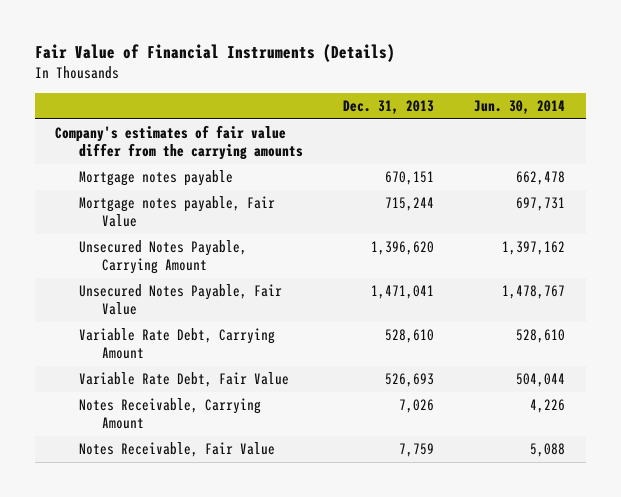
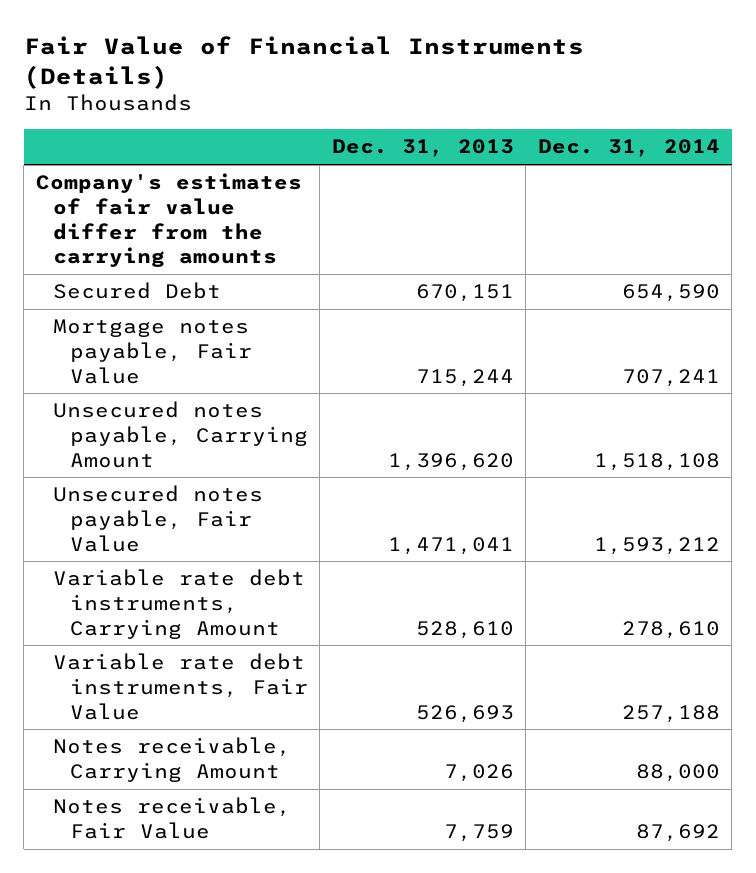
[474,99,566,114] Jun. 30, 2014 -> none
none -> [537,139,720,158] Dec. 31, 2014
[78,170,233,187] Mortgage notes payable -> [52,282,221,300] Secured Debt
[78,240,247,274] Unsecured Notes Payable, Carrying Amount -> [52,401,308,468] Unsecured notes payable, Carrying Amount
[78,284,282,315] Unsecured Notes Payable, Fair Value -> [52,485,263,552] Unsecured notes payable, Fair Value
[78,328,275,359] Variable Rate Debt, Carrying Amount -> [52,569,305,639] Variable rate debt instruments, Carrying Amount
[78,372,289,388] Variable Rate Debt, Fair Value -> [52,653,308,720] Variable rate debt instruments, Fair Value
[78,398,261,429] Notes Receivable, Carrying Amount -> [52,737,291,782] Notes receivable, Carrying Amount
[78,442,275,458] Notes Receivable, Fair Value -> [52,797,291,839] Notes receivable, Fair Value

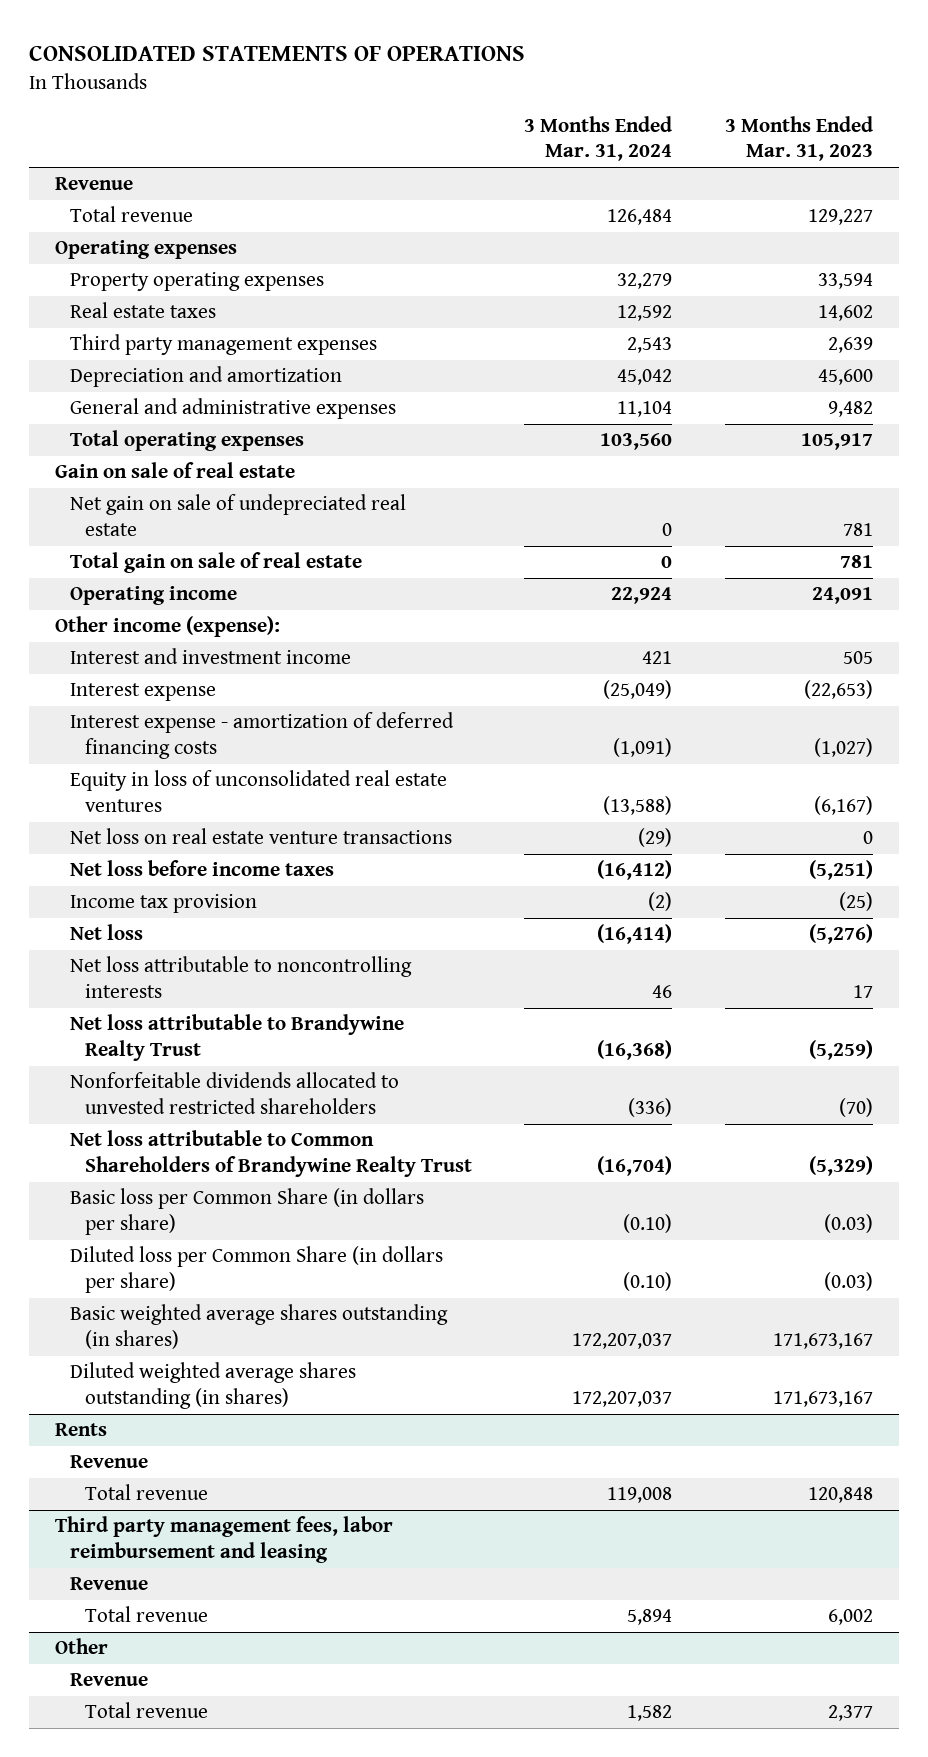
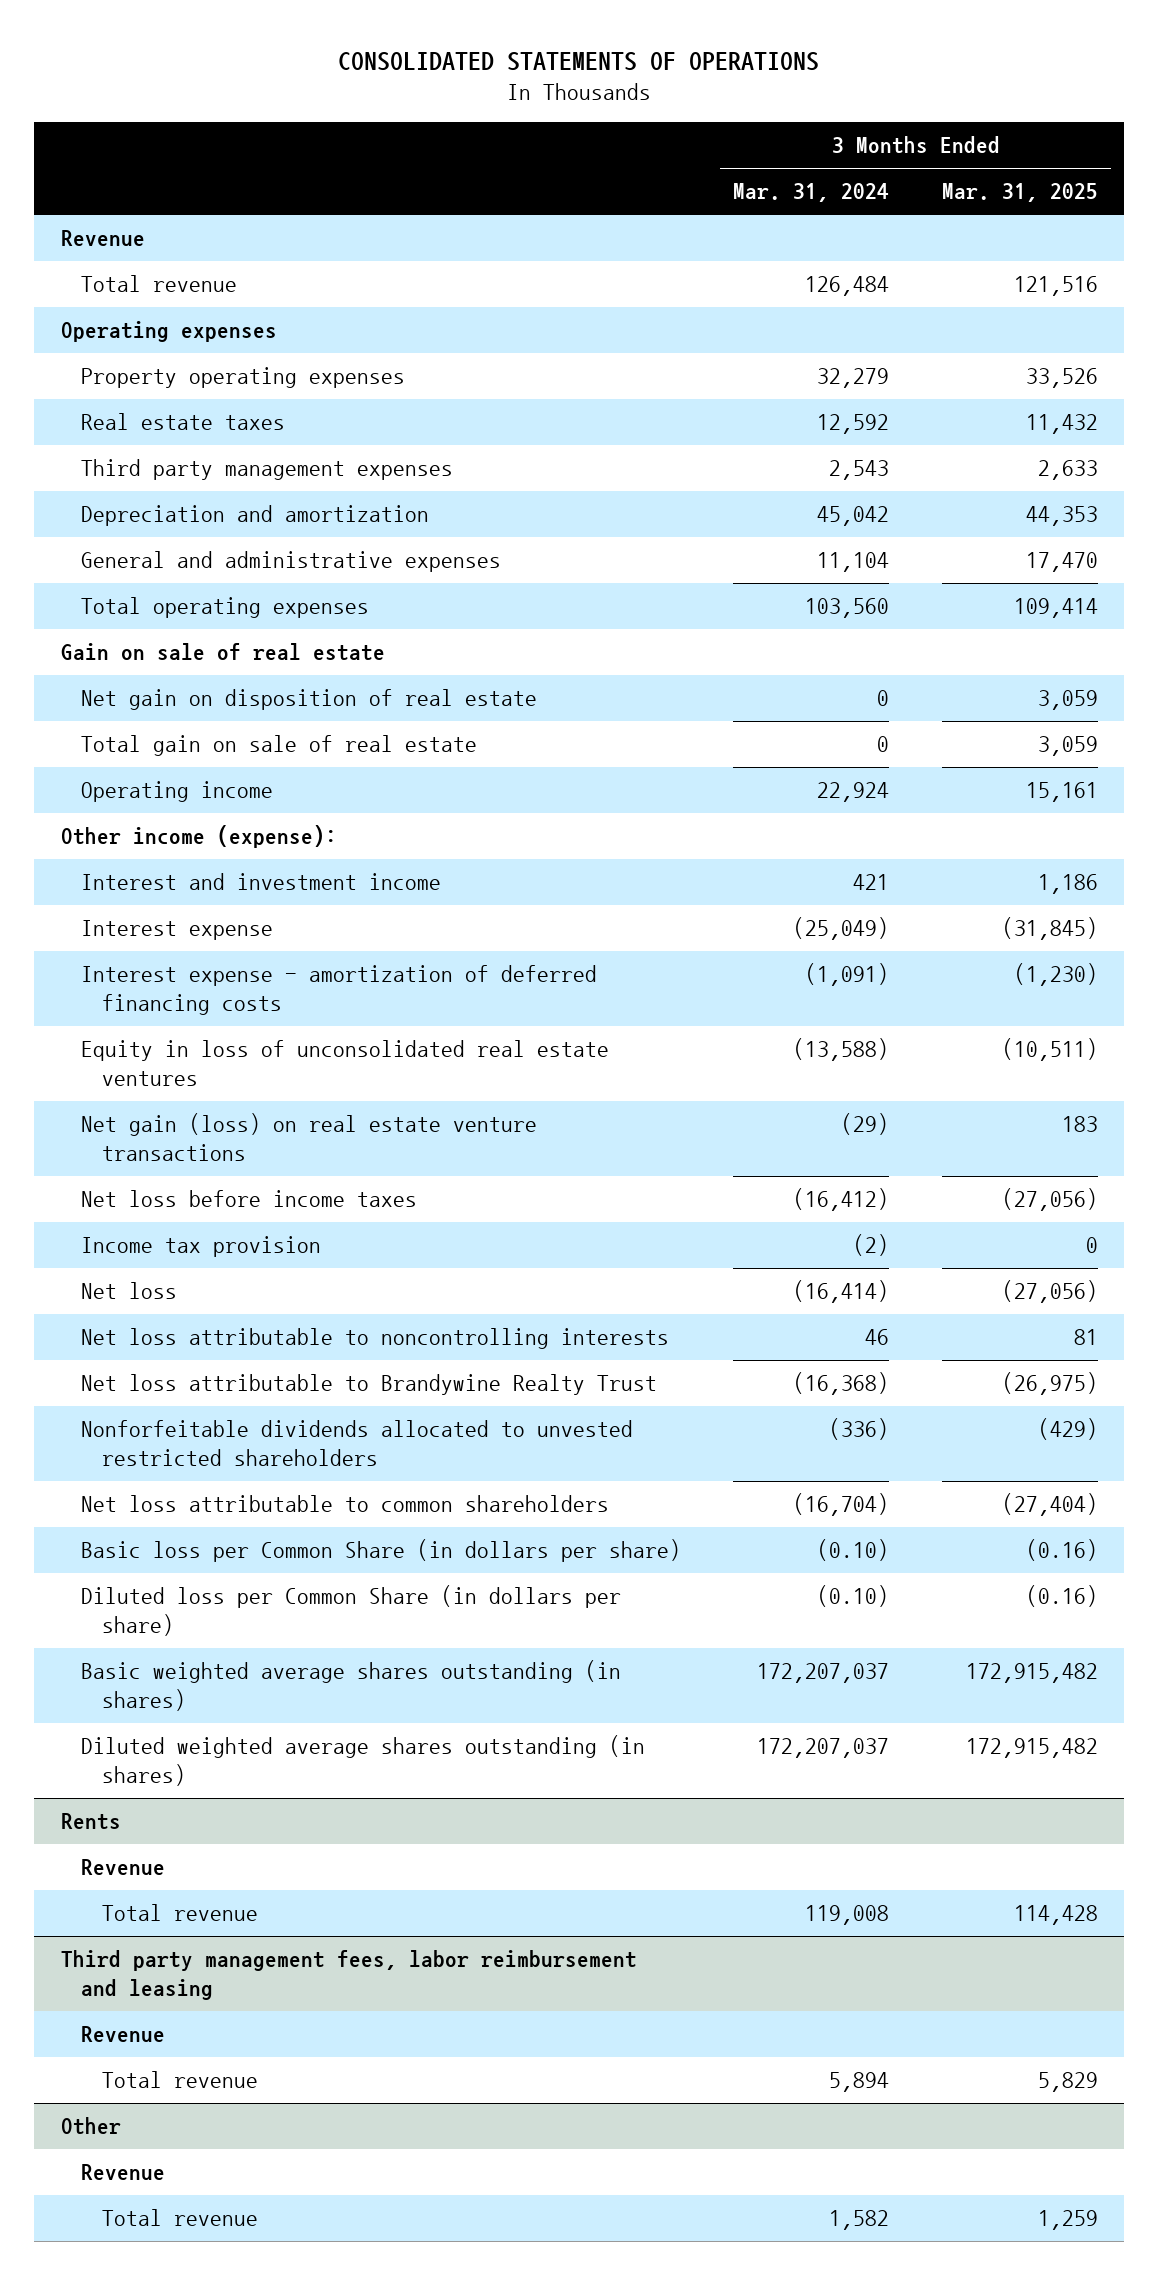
[724,115,873,162] 3 Months Ended Mar. 31, 2023 -> none
none -> [941,183,1098,203] Mar. 31, 2025
[70,494,407,537] Net gain on sale of undepreciated real estate -> [81,689,538,711] Net gain on disposition of real estate
[70,828,453,845] Net loss on real estate venture transactions -> [81,1113,538,1161] Net gain (loss) on real estate venture transactions
[70,1130,473,1178] Net loss attributable to Common Shareholders of Brandywine Realty Trust -> [81,1495,610,1513] Net loss attributable to common shareholders

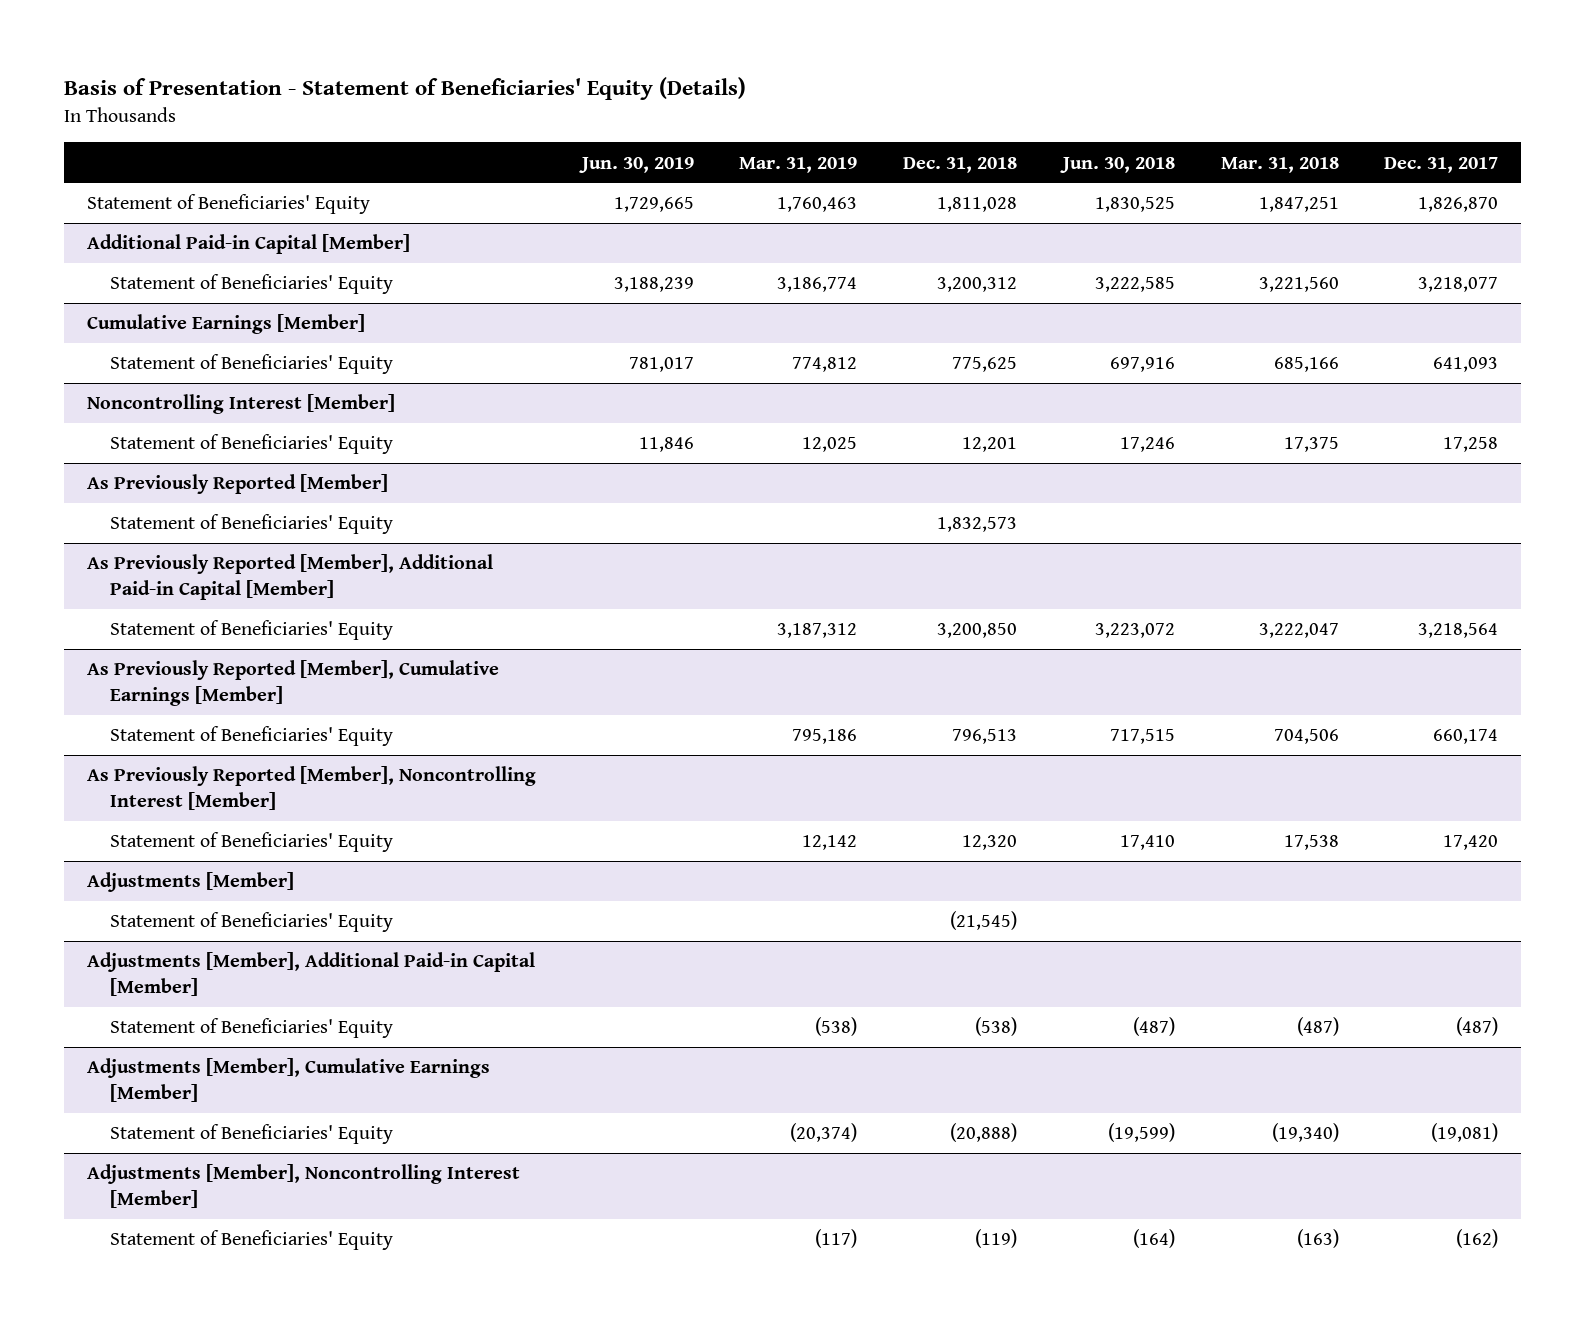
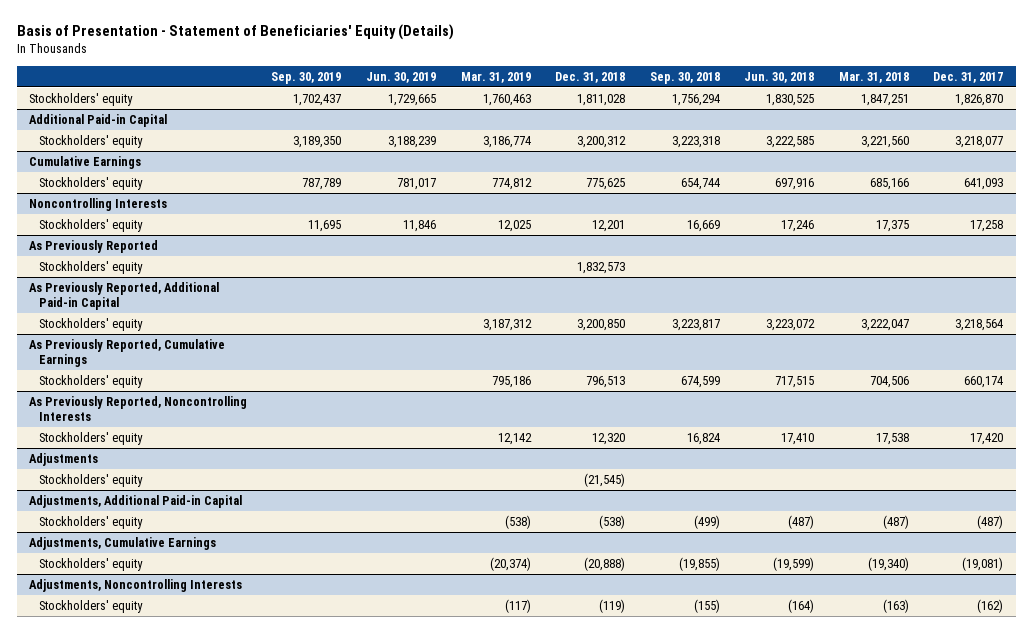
none -> [271,71,342,84] Sep. 30, 2019
none -> [649,71,720,84] Sep. 30, 2018
[86,194,370,215] Statement of Beneficiaries' Equity -> [28,92,133,106] Stockholders' equity
[86,234,410,255] Additional Paid-in Capital [Member] -> [28,113,167,127] Additional Paid-in Capital
[109,274,393,295] Statement of Beneficiaries' Equity -> [38,134,143,148] Stockholders' equity
[86,314,365,335] Cumulative Earnings [Member] -> [28,155,141,169] Cumulative Earnings
[109,354,393,375] Statement of Beneficiaries' Equity -> [38,176,143,190] Stockholders' equity
[86,394,395,415] Noncontrolling Interest [Member] -> [28,197,167,211] Noncontrolling Interests
[109,434,393,455] Statement of Beneficiaries' Equity -> [38,218,143,232] Stockholders' equity
[86,474,388,495] As Previously Reported [Member] -> [28,239,158,253] As Previously Reported
[109,514,393,535] Statement of Beneficiaries' Equity -> [38,260,143,274] Stockholders' equity
[86,554,493,600] As Previously Reported [Member], Additional Paid-in Capital [Member] -> [28,281,219,310] As Previously Reported, Additional Paid-in Capital
[109,620,393,641] Statement of Beneficiaries' Equity -> [38,317,143,331] Stockholders' equity
[86,660,499,706] As Previously Reported [Member], Cumulative Earnings [Member] -> [28,338,225,367] As Previously Reported, Cumulative Earnings
[109,726,393,747] Statement of Beneficiaries' Equity -> [38,374,143,388] Stockholders' equity
[86,766,536,810] As Previously Reported [Member], Noncontrolling Interest [Member] -> [28,395,247,421] As Previously Reported, Noncontrolling Interests
[109,832,393,853] Statement of Beneficiaries' Equity -> [38,431,143,445] Stockholders' equity
[86,872,294,893] Adjustments [Member] -> [28,452,98,466] Adjustments
[109,912,393,933] Statement of Beneficiaries' Equity -> [38,473,143,487] Stockholders' equity
[86,952,535,996] Adjustments [Member], Additional Paid-in Capital [Member] -> [28,494,242,508] Adjustments, Additional Paid-in Capital
[109,1018,393,1039] Statement of Beneficiaries' Equity -> [38,515,143,529] Stockholders' equity
[86,1058,490,1102] Adjustments [Member], Cumulative Earnings [Member] -> [28,536,216,550] Adjustments, Cumulative Earnings
[109,1124,393,1145] Statement of Beneficiaries' Equity -> [38,557,143,571] Stockholders' equity
[86,1164,520,1208] Adjustments [Member], Noncontrolling Interest [Member] -> [28,578,242,592] Adjustments, Noncontrolling Interests
[109,1230,393,1251] Statement of Beneficiaries' Equity -> [38,599,143,613] Stockholders' equity

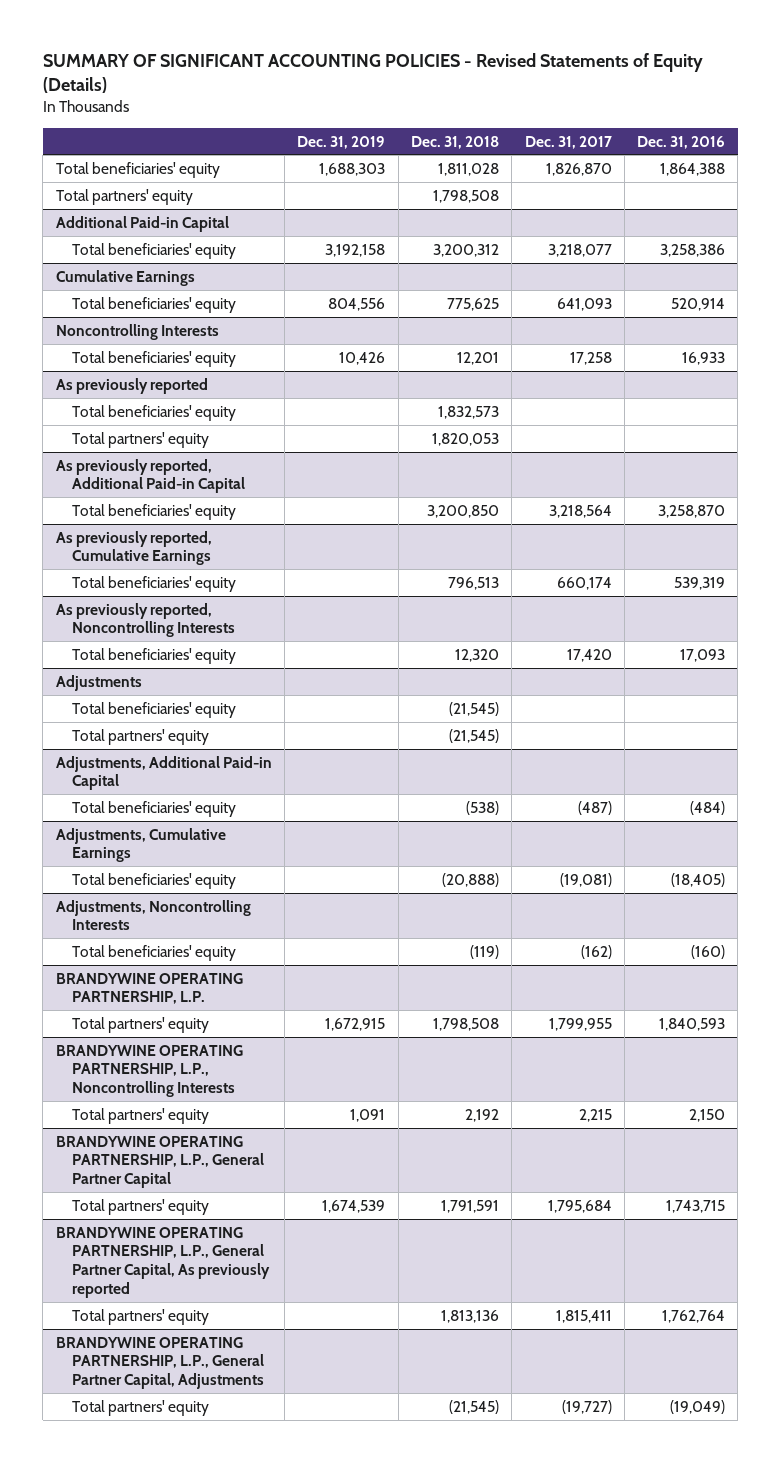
[16,24,454,41] Basis of Presentation - Statement of Beneficiaries' Equity (Details) -> [42,53,703,94] SUMMARY OF SIGNIFICANT ACCOUNTING POLICIES - Revised Statements of Equity (Details)
[271,71,342,84] Sep. 30, 2019 -> none
[366,71,437,83] Jun. 30, 2019 -> none
[460,71,531,83] Mar. 31, 2019 -> none
[649,71,720,84] Sep. 30, 2018 -> none
[744,71,815,83] Jun. 30, 2018 -> none
[838,71,909,83] Mar. 31, 2018 -> none
none -> [297,135,386,149] Dec. 31, 2019
none -> [637,135,726,149] Dec. 31, 2016
[28,92,133,106] Stockholders' equity -> [55,161,220,178] Total beneficiaries' equity
none -> [55,188,193,205] Total partners' equity
[38,134,143,148] Stockholders' equity -> [71,242,236,259] Total beneficiaries' equity
[38,176,143,190] Stockholders' equity -> [71,296,236,313] Total beneficiaries' equity
[38,218,143,232] Stockholders' equity -> [71,350,236,367] Total beneficiaries' equity
[28,239,158,253] As Previously Reported -> [55,377,208,394] As previously reported
[38,260,143,274] Stockholders' equity -> [71,404,236,421] Total beneficiaries' equity
none -> [71,431,209,448] Total partners' equity
[28,281,219,310] As Previously Reported, Additional Paid-in Capital -> [55,458,245,494] As previously reported, Additional Paid-in Capital
[38,317,143,331] Stockholders' equity -> [71,503,236,520] Total beneficiaries' equity
[28,338,225,367] As Previously Reported, Cumulative Earnings -> [55,530,212,566] As previously reported, Cumulative Earnings
[38,374,143,388] Stockholders' equity -> [71,575,236,592] Total beneficiaries' equity
[28,395,247,421] As Previously Reported, Noncontrolling Interests -> [55,602,235,638] As previously reported, Noncontrolling Interests
[38,431,143,445] Stockholders' equity -> [71,647,236,664] Total beneficiaries' equity
[38,473,143,487] Stockholders' equity -> [71,701,236,718] Total beneficiaries' equity
none -> [71,728,209,745] Total partners' equity
[38,515,143,529] Stockholders' equity -> [71,800,236,817] Total beneficiaries' equity
[38,557,143,571] Stockholders' equity -> [71,872,236,889] Total beneficiaries' equity
[38,599,143,613] Stockholders' equity -> [71,944,236,961] Total beneficiaries' equity
none -> [55,972,243,1005] BRANDYWINE OPERATING PARTNERSHIP, L.P.
none -> [71,1016,209,1033] Total partners' equity
none -> [55,1044,243,1098] BRANDYWINE OPERATING PARTNERSHIP, L.P., Noncontrolling Interests
none -> [71,1107,209,1124] Total partners' equity
none -> [55,1135,264,1189] BRANDYWINE OPERATING PARTNERSHIP, L.P., General Partner Capital
none -> [71,1198,209,1215] Total partners' equity
none -> [55,1226,270,1298] BRANDYWINE OPERATING PARTNERSHIP, L.P., General Partner Capital, As previously reported
none -> [71,1308,209,1325] Total partners' equity
none -> [55,1336,264,1390] BRANDYWINE OPERATING PARTNERSHIP, L.P., General Partner Capital, Adjustments
none -> [71,1399,209,1416] Total partners' equity

